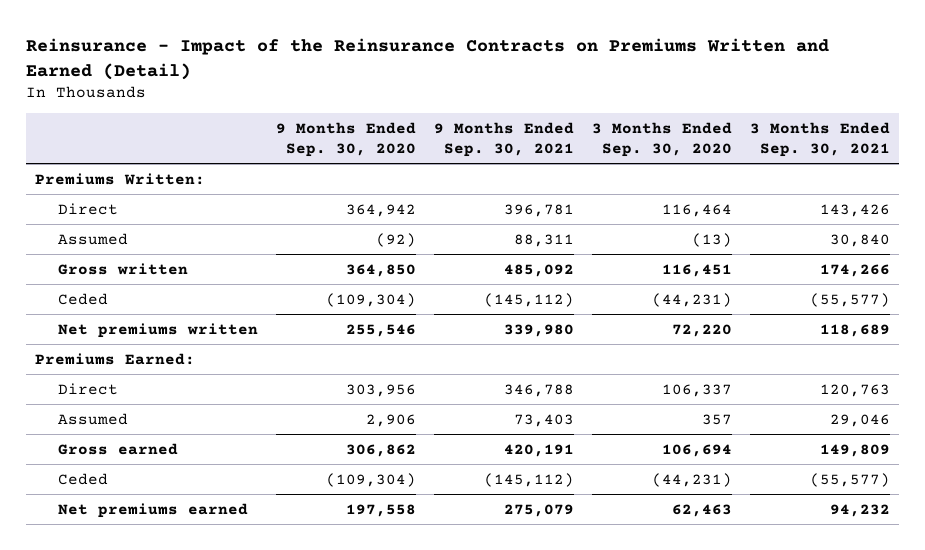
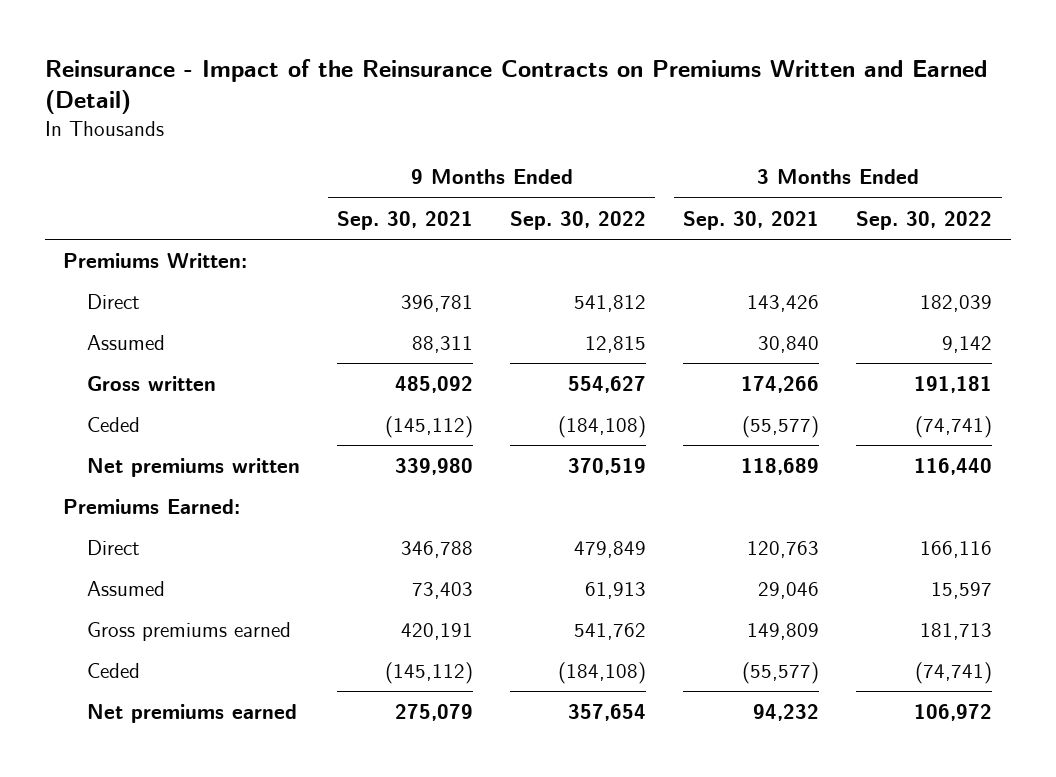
[276,121,417,158] 9 Months Ended Sep. 30, 2020 -> none
[592,121,733,158] 3 Months Ended Sep. 30, 2020 -> none
none -> [510,210,647,230] Sep. 30, 2022
none -> [856,210,993,230] Sep. 30, 2022
[58,442,179,455] Gross earned -> [86,621,291,641] Gross premiums earned

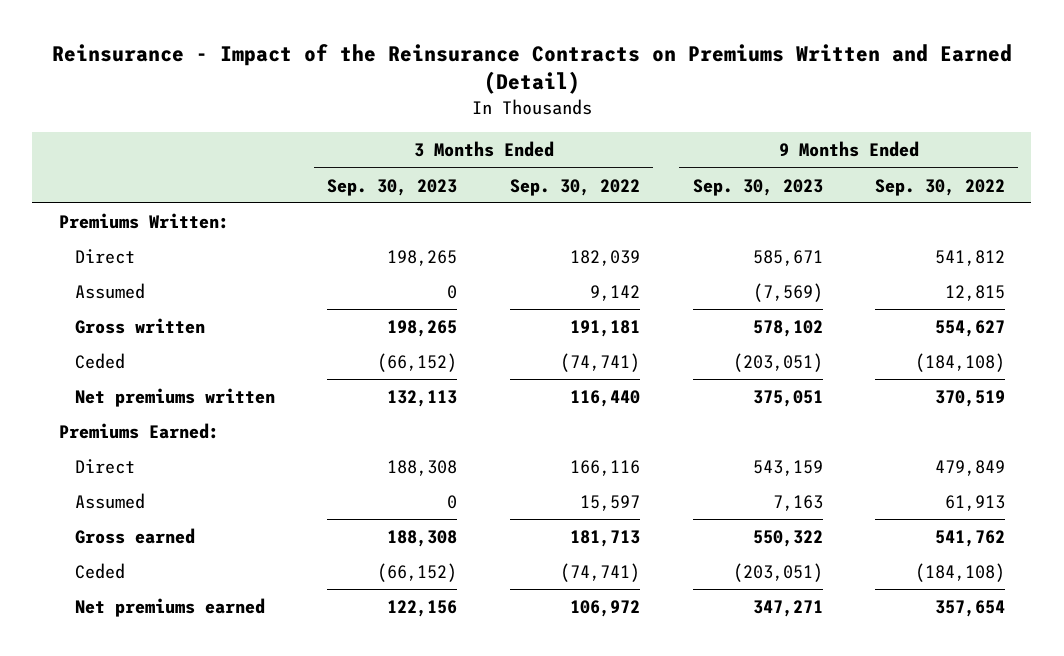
[336,210,473,230] Sep. 30, 2021 -> none
[683,210,820,230] Sep. 30, 2021 -> none
none -> [327,178,458,196] Sep. 30, 2023
none -> [692,178,823,196] Sep. 30, 2023
[86,621,291,641] Gross premiums earned -> [74,528,195,545] Gross earned

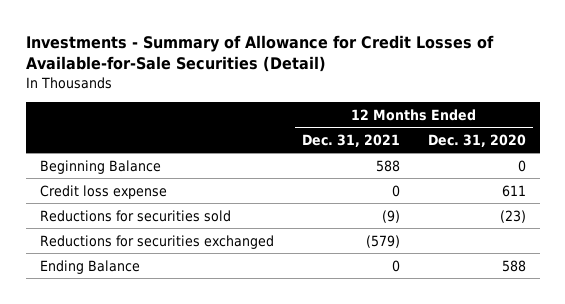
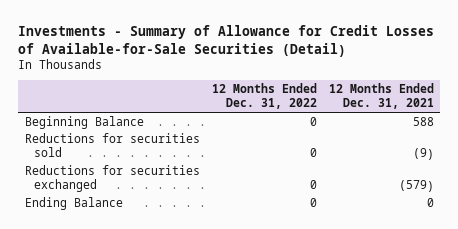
[427,133,526,147] Dec. 31, 2020 -> none
none -> [211,82,317,110] 12 Months Ended Dec. 31, 2022
[39,184,167,199] Credit loss expense -> none

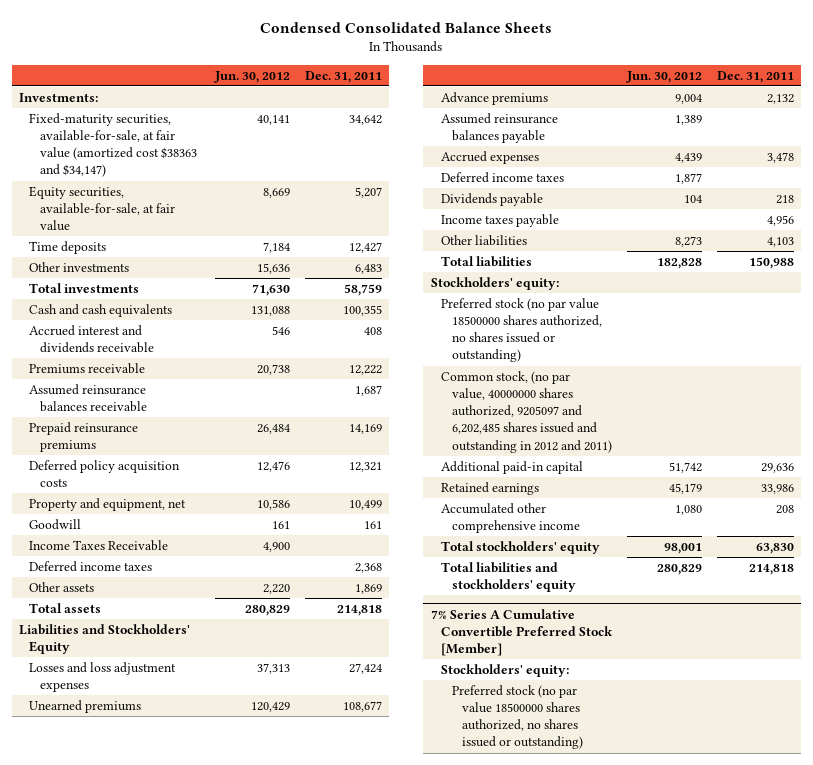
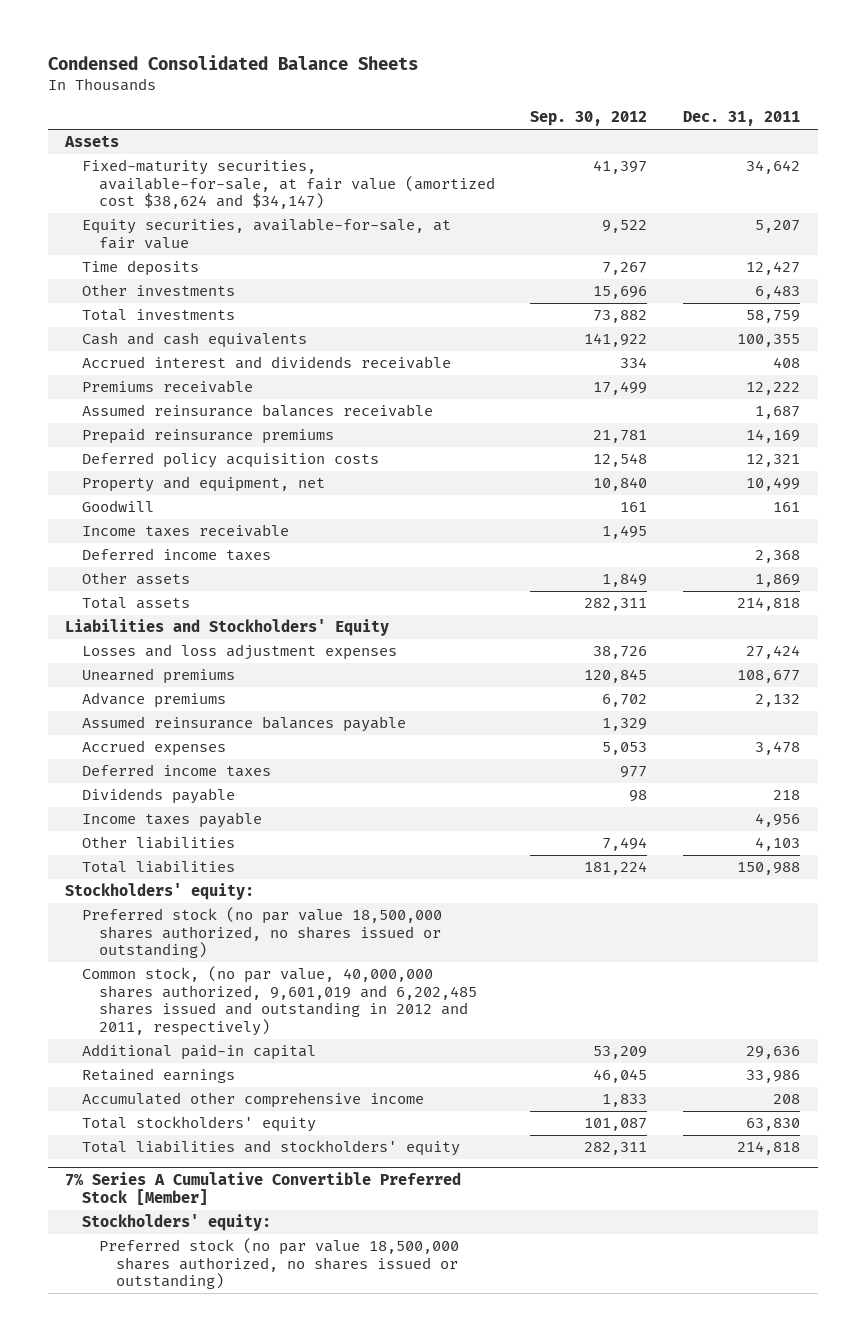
[214,70,291,83] Jun. 30, 2012 -> none
none -> [530,111,648,127] Sep. 30, 2012
[19,92,99,102] Investments: -> none
none -> [64,135,120,148] Assets
[29,112,197,178] Fixed-maturity securities, available-for-sale, at fair value (amortized cost $38363 and $34,147) -> [82,159,495,210] Fixed-maturity securities, available-for-sale, at fair value (amortized cost $38,624 and $34,147)
[29,539,169,551] Income Taxes Receivable -> [82,524,290,538] Income taxes receivable
[441,297,602,363] Preferred stock (no par value 18500000 shares authorized, no shares issued or outstanding) -> [82,907,443,959] Preferred stock (no par value 18,500,000 shares authorized, no shares issued or outstanding)
[441,370,612,453] Common stock, (no par value, 40000000 shares authorized, 9205097 and 6,202,485 shares issued and outstanding in 2012 and 2011) -> [82,966,477,1036] Common stock, (no par value, 40,000,000 shares authorized, 9,601,019 and 6,202,485 shares issued and outstanding in 2012 and 2011, respectively)
[451,684,583,750] Preferred stock (no par value 18500000 shares authorized, no shares issued or outstanding) -> [98,1238,459,1290] Preferred stock (no par value 18,500,000 shares authorized, no shares issued or outstanding)

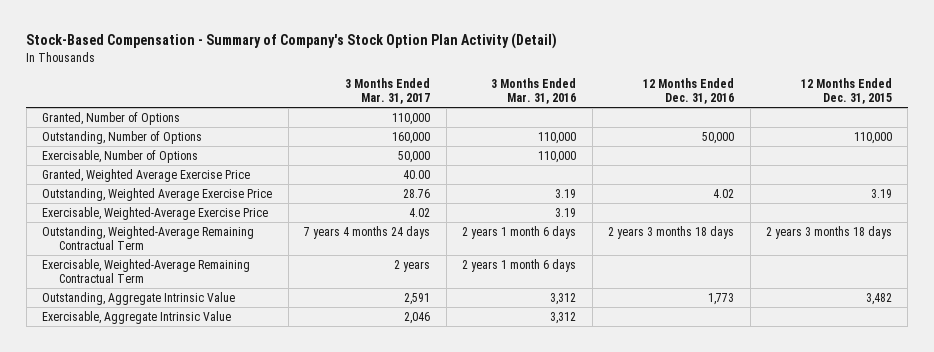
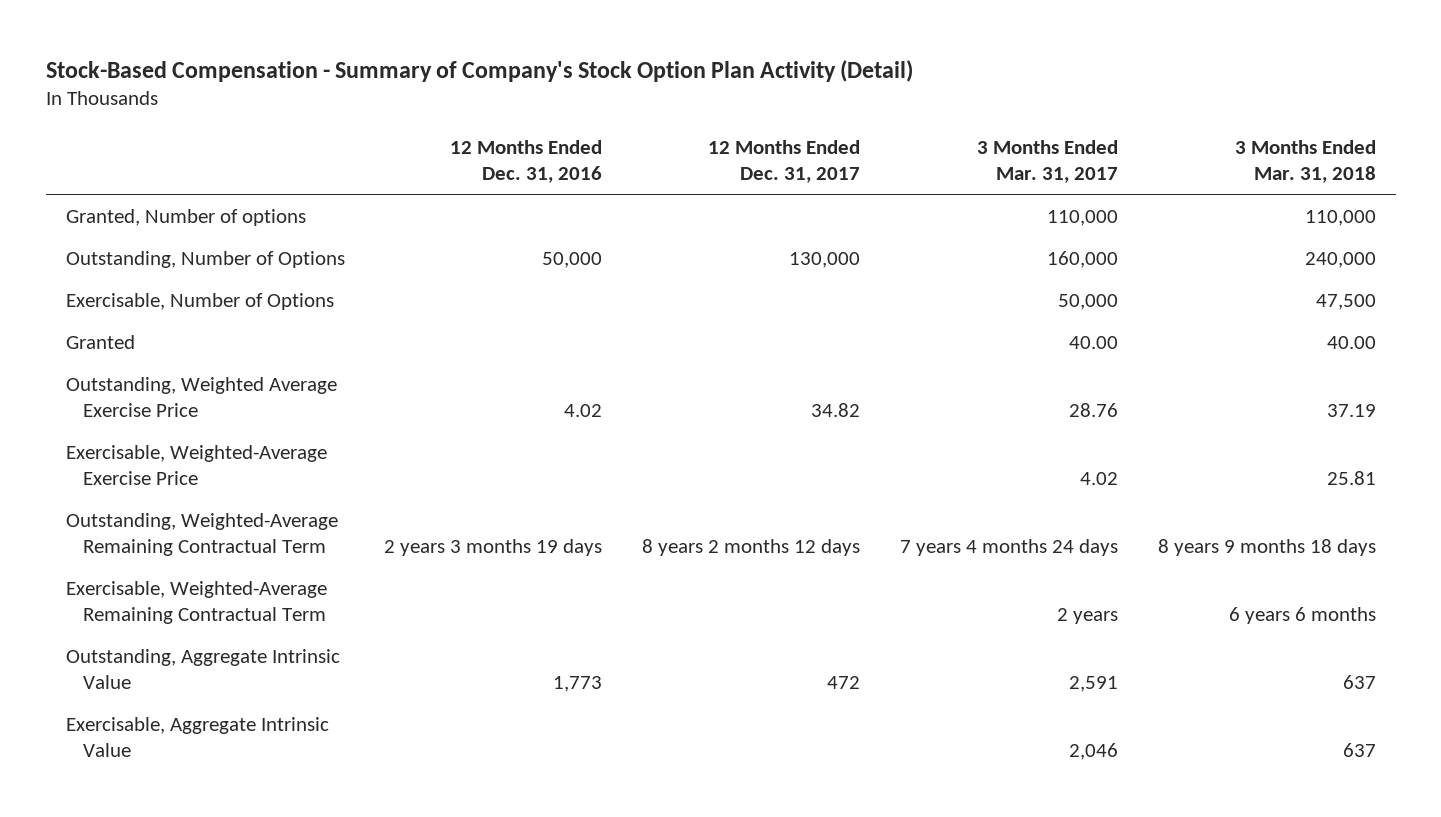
[491,77,577,104] 3 Months Ended Mar. 31, 2016 -> none
[800,77,892,104] 12 Months Ended Dec. 31, 2015 -> none
none -> [708,139,861,184] 12 Months Ended Dec. 31, 2017
none -> [1234,139,1376,184] 3 Months Ended Mar. 31, 2018
[42,111,181,125] Granted, Number of Options -> [65,208,306,226] Granted, Number of options
[42,168,251,182] Granted, Weighted Average Exercise Price -> [65,334,135,349] Granted
[608,225,735,239] 2 years 3 months 18 days -> [384,539,603,557] 2 years 3 months 19 days

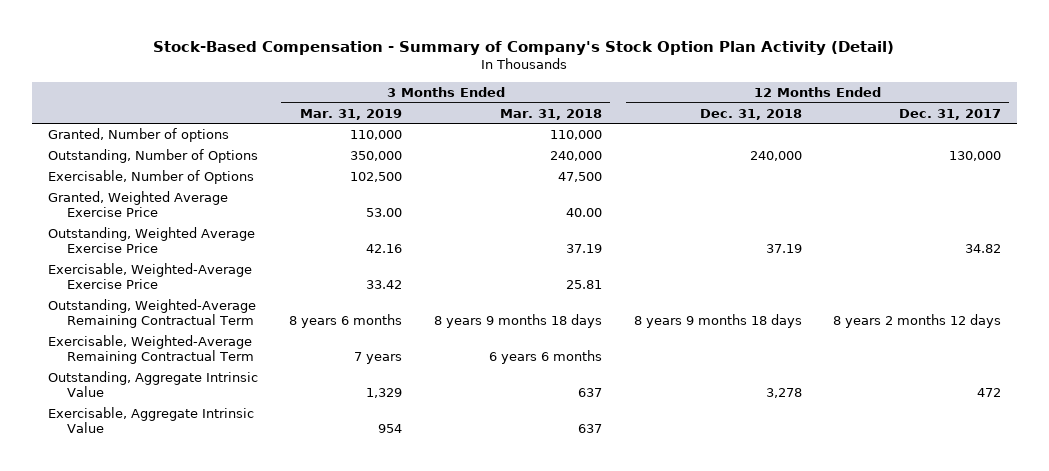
[450,139,603,184] 12 Months Ended Dec. 31, 2016 -> none
[976,139,1118,184] 3 Months Ended Mar. 31, 2017 -> none
none -> [300,108,403,120] Mar. 31, 2019
none -> [699,108,802,120] Dec. 31, 2018
[65,334,135,349] Granted -> [47,191,228,218] Granted, Weighted Average Exercise Price

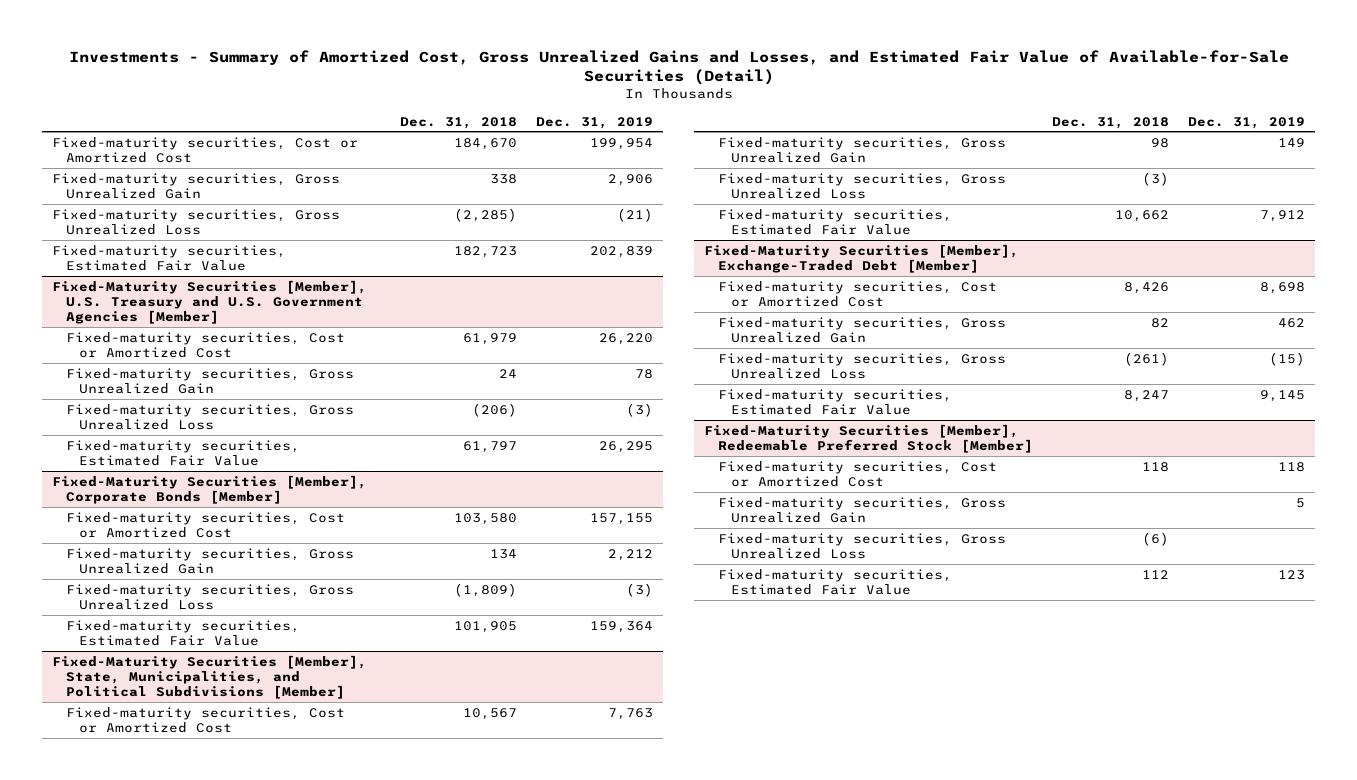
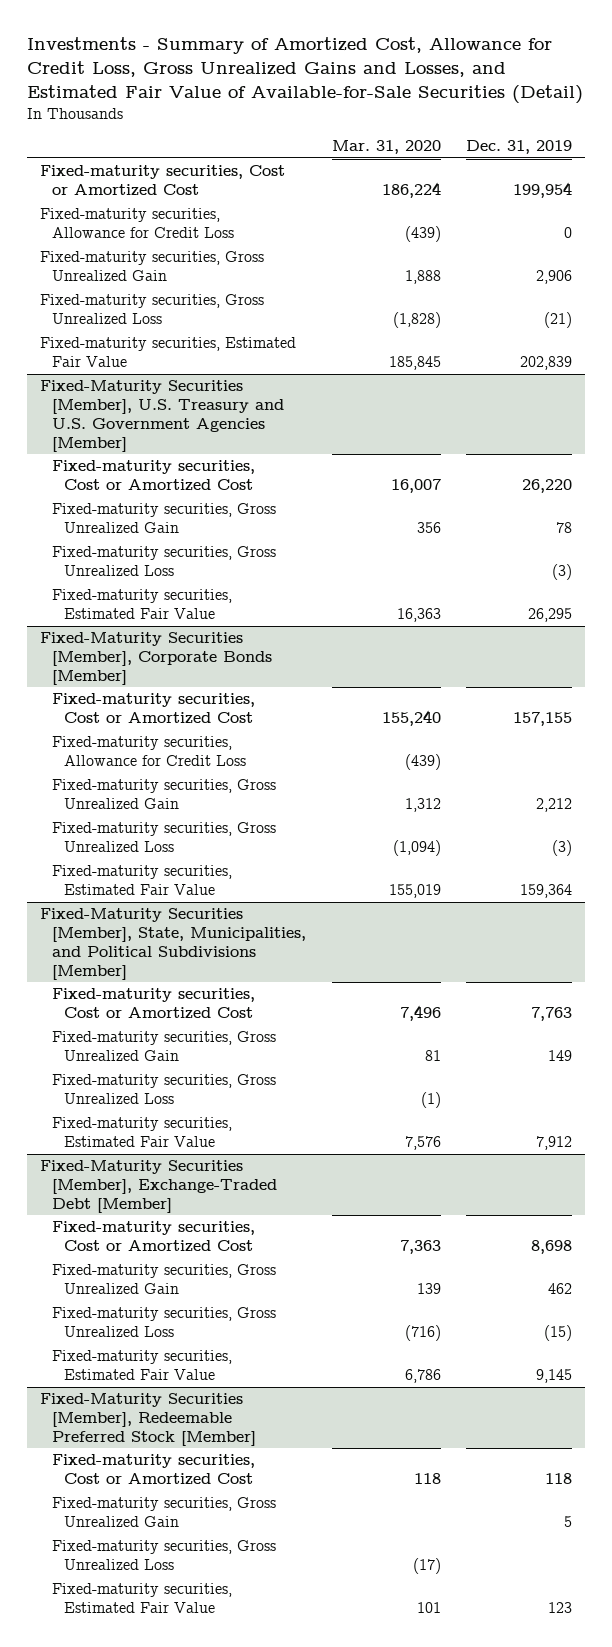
[68,49,1289,86] Investments - Summary of Amortized Cost, Gross Unrealized Gains and Losses, and Estimated Fair Value of Available-for-Sale Securities (Detail) -> [26,37,583,105] Investments - Summary of Amortized Cost, Allowance for Credit Loss, Gross Unrealized Gains and Losses, and Estimated Fair Value of Available-for-Sale Securities (Detail)
[399,116,517,129] Dec. 31, 2018 -> none
none -> [331,140,441,155] Mar. 31, 2020
none -> [39,208,234,238] Fixed-maturity securities, Allowance for Credit Loss
none -> [51,736,246,766] Fixed-maturity securities, Allowance for Credit Loss

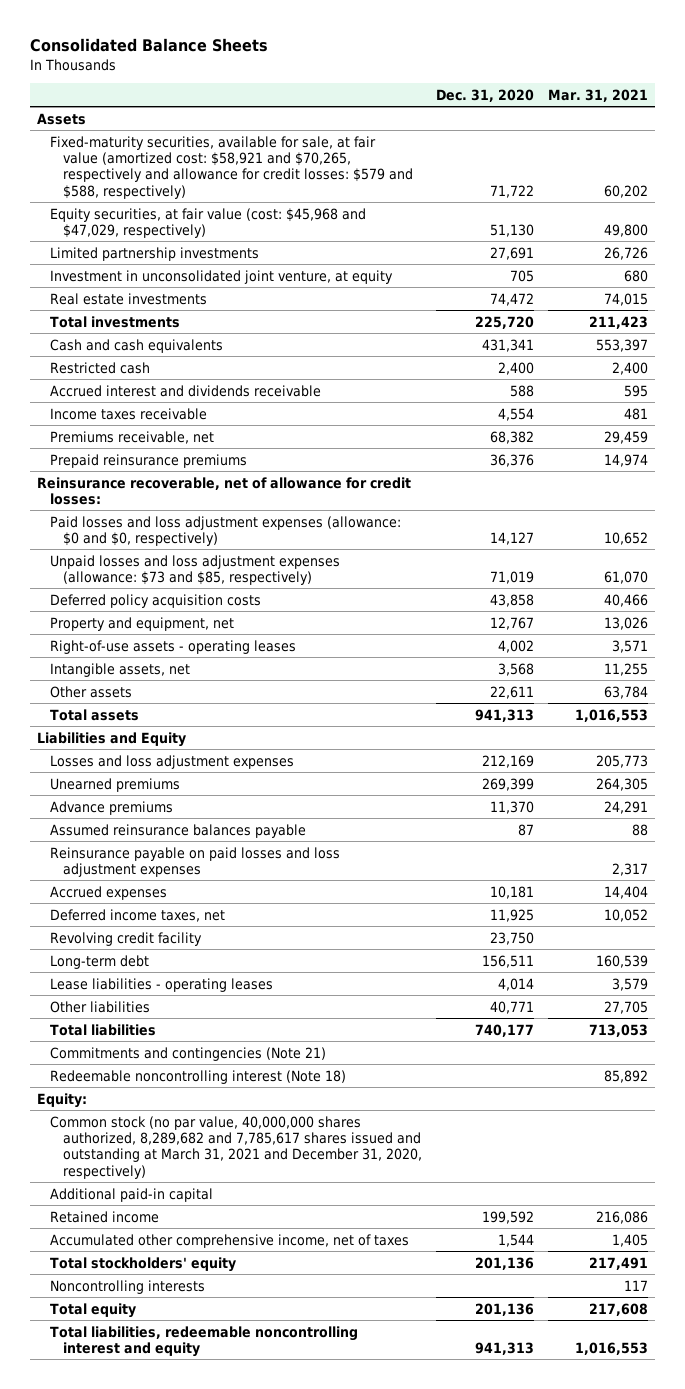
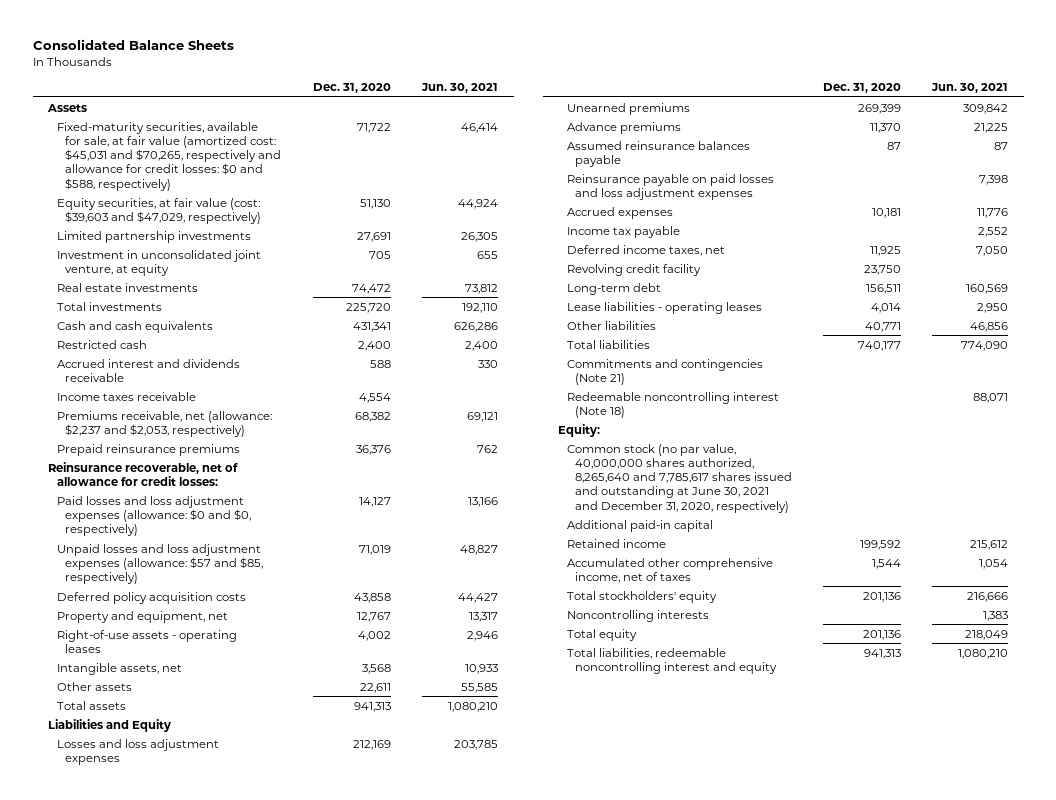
[547,88,648,102] Mar. 31, 2021 -> none
none -> [421,83,499,94] Jun. 30, 2021
[49,135,413,199] Fixed-maturity securities, available for sale, at fair value (amortized cost: $58,921 and $70,265, respectively and allowance for credit losses: $579 and $588, respectively) -> [56,121,281,191] Fixed-maturity securities, available for sale, at fair value (amortized cost: $45,031 and $70,265, respectively and allowance for credit losses: $0 and $588, respectively)
[49,207,366,238] Equity securities, at fair value (cost: $45,968 and $47,029, respectively) -> [56,197,261,224] Equity securities, at fair value (cost: $39,603 and $47,029, respectively)
[49,430,214,444] Premiums receivable, net -> [56,410,272,437] Premiums receivable, net (allowance: $2,237 and $2,053, respectively)
[49,554,340,585] Unpaid losses and loss adjustment expenses (allowance: $73 and $85, respectively) -> [56,543,263,585] Unpaid losses and loss adjustment expenses (allowance: $57 and $85, respectively)
none -> [566,225,680,238] Income tax payable
[49,1115,422,1179] Common stock (no par value, 40,000,000 shares authorized, 8,289,682 and 7,785,617 shares issued and outstanding at March 31, 2021 and December 31, 2020, respectively) -> [566,443,792,513] Common stock (no par value, 40,000,000 shares authorized, 8,265,640 and 7,785,617 shares issued and outstanding at June 30, 2021 and December 31, 2020, respectively)

